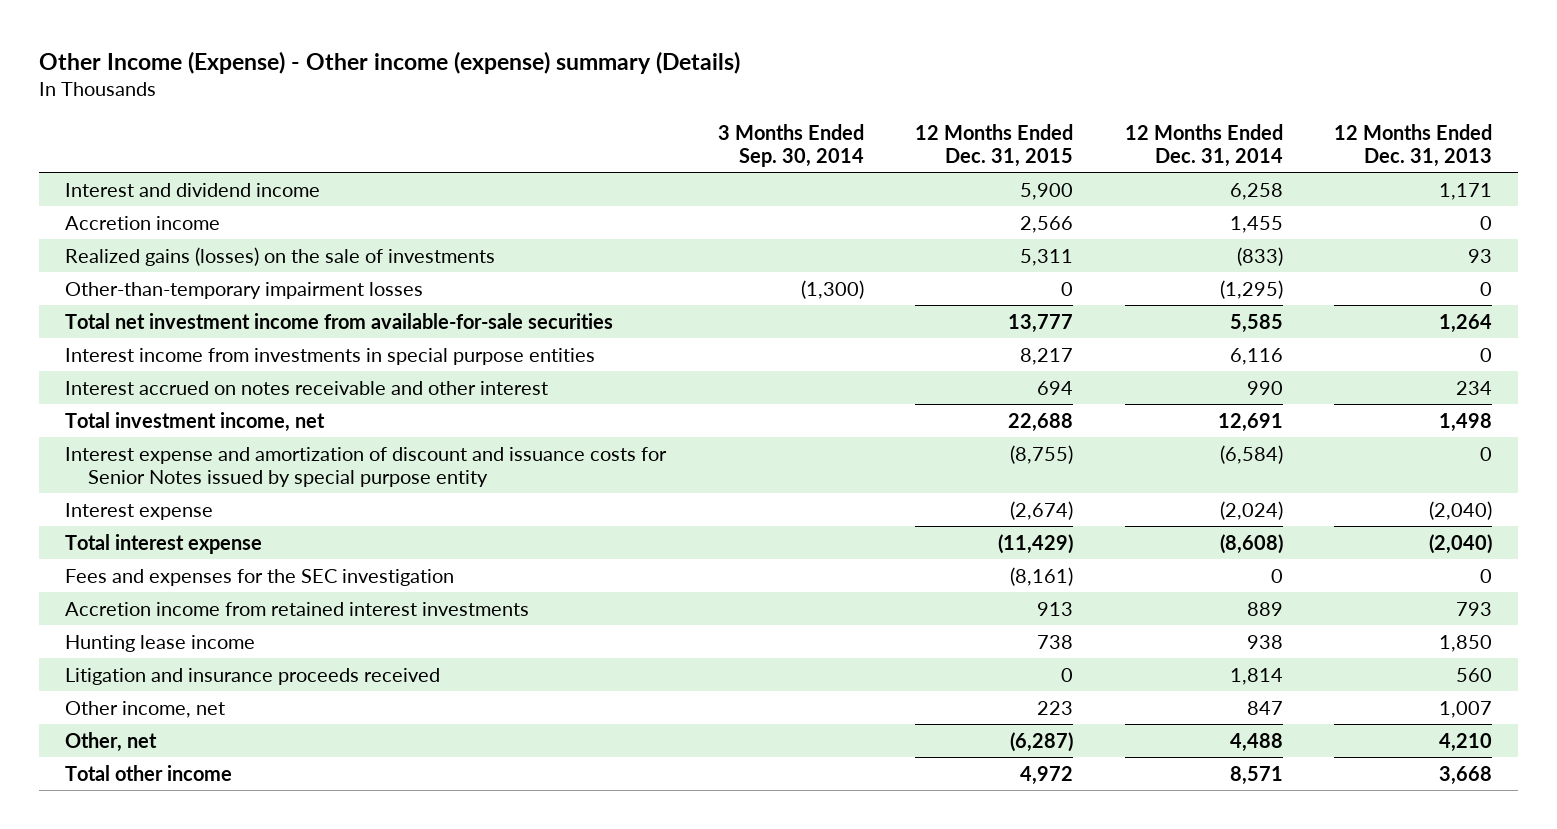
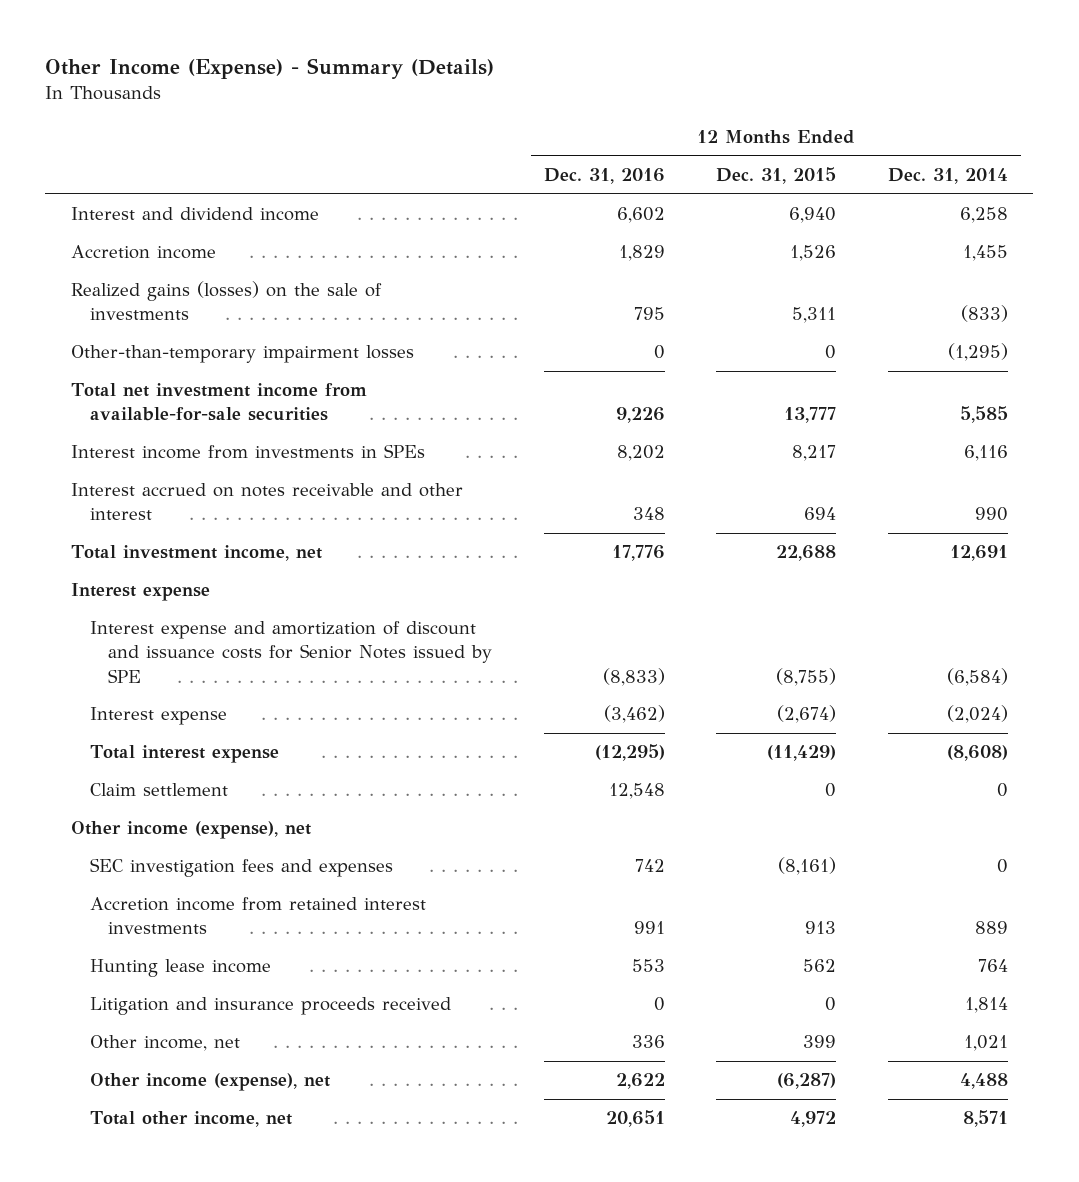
[39,50,741,74] Other Income (Expense) - Other income (expense) summary (Details) -> [45,57,495,79] Other Income (Expense) - Summary (Details)
[717,123,864,167] 3 Months Ended Sep. 30, 2014 -> none
[1334,123,1493,167] 12 Months Ended Dec. 31, 2013 -> none
none -> [543,168,665,185] Dec. 31, 2016
[1020,182,1074,200] 5,900 -> [789,207,837,224] 6,940
[1020,215,1074,233] 2,566 -> [790,245,837,262] 1,526
[65,347,596,365] Interest income from investments in special purpose entities -> [70,444,425,460] Interest income from investments in SPEs
none -> [70,583,210,602] Interest expense
[65,446,668,487] Interest expense and amortization of discount and issuance costs for Senior Notes issued by special purpose entity -> [89,621,493,683] Interest expense and amortization of discount and issuance costs for Senior Notes issued by SPE
none -> [89,783,228,797] Claim settlement
none -> [70,821,311,840] Other income (expense), net
[65,568,455,586] Fees and expenses for the SEC investigation -> [89,858,393,878] SEC investigation fees and expenses
[1037,634,1074,649] 738 -> [803,959,837,973] 562
[1246,634,1283,649] 938 -> [977,959,1008,973] 764
[1037,700,1074,715] 223 -> [803,1035,837,1049] 399
[1246,700,1283,715] 847 -> [963,1035,1008,1052] 1,021
[65,731,158,752] Other, net -> [89,1073,330,1092] Other income (expense), net
[65,764,233,781] Total other income -> [89,1111,292,1128] Total other income, net

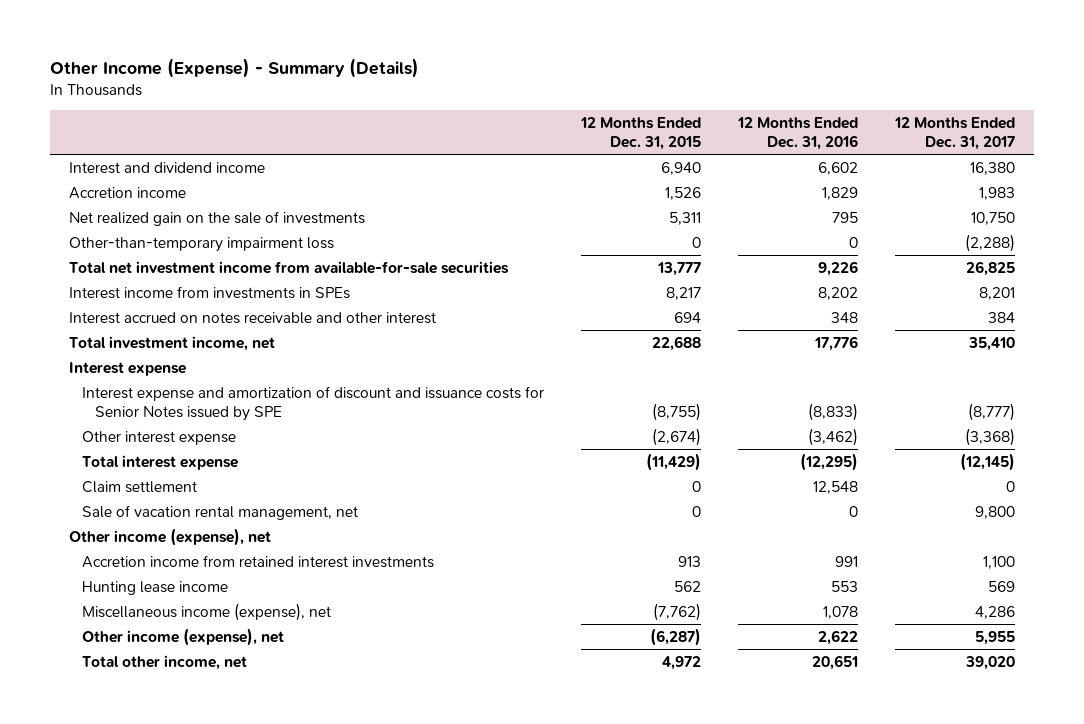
[887,168,1008,185] Dec. 31, 2014 -> none
none -> [894,117,1016,151] 12 Months Ended Dec. 31, 2017
[70,281,382,321] Realized gains (losses) on the sale of investments -> [68,210,365,226] Net realized gain on the sale of investments
[70,345,414,364] Other-than-temporary impairment losses -> [68,236,334,252] Other-than-temporary impairment loss
[89,707,227,726] Interest expense -> [81,430,236,445] Other interest expense
none -> [81,504,358,520] Sale of vacation rental management, net
[89,858,393,878] SEC investigation fees and expenses -> none
[89,997,451,1016] Litigation and insurance proceeds received -> none
[89,1035,240,1052] Other income, net -> [81,602,331,621] Miscellaneous income (expense), net
[631,1035,665,1049] 336 -> [823,605,859,619] 1,078
[803,1035,837,1049] 399 -> [653,602,702,621] (7,762)

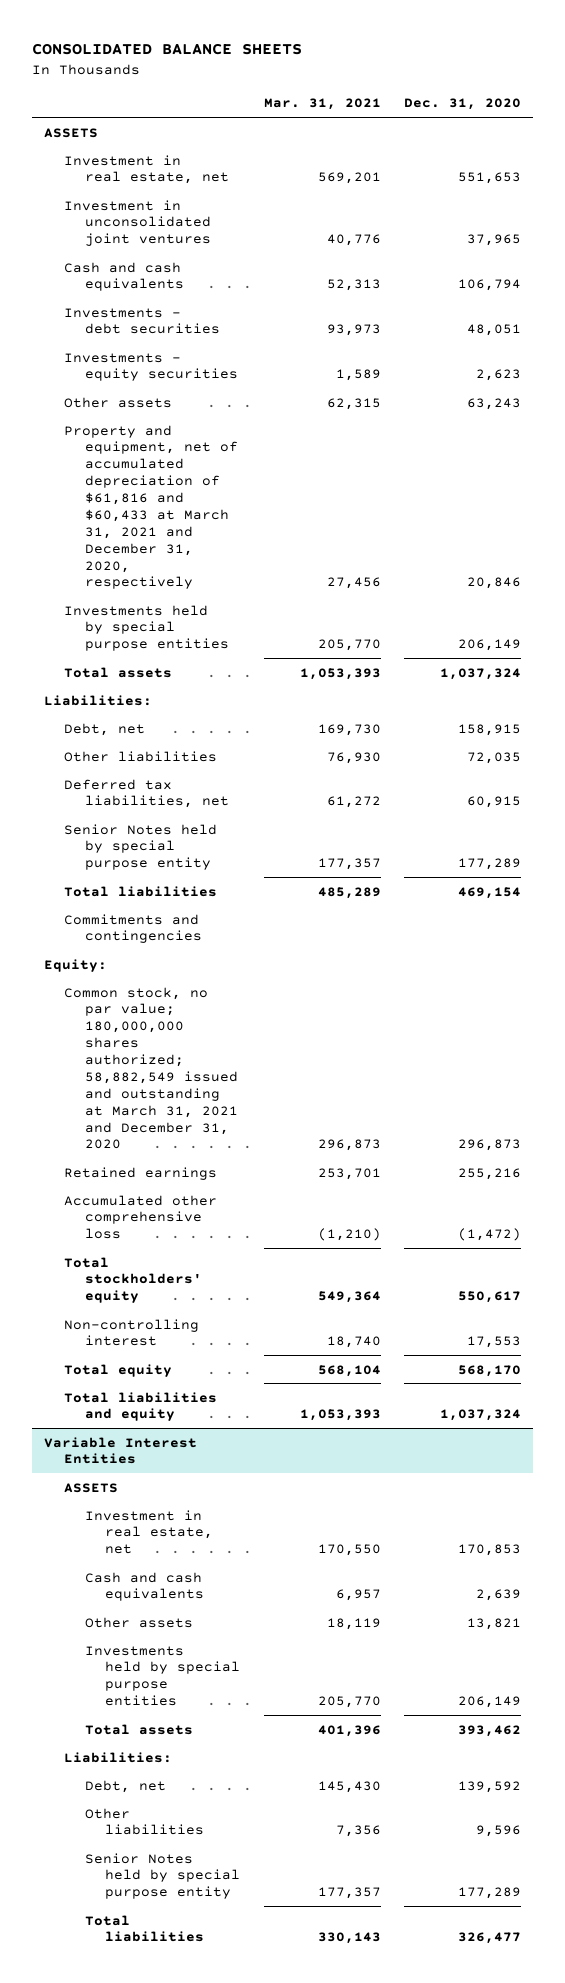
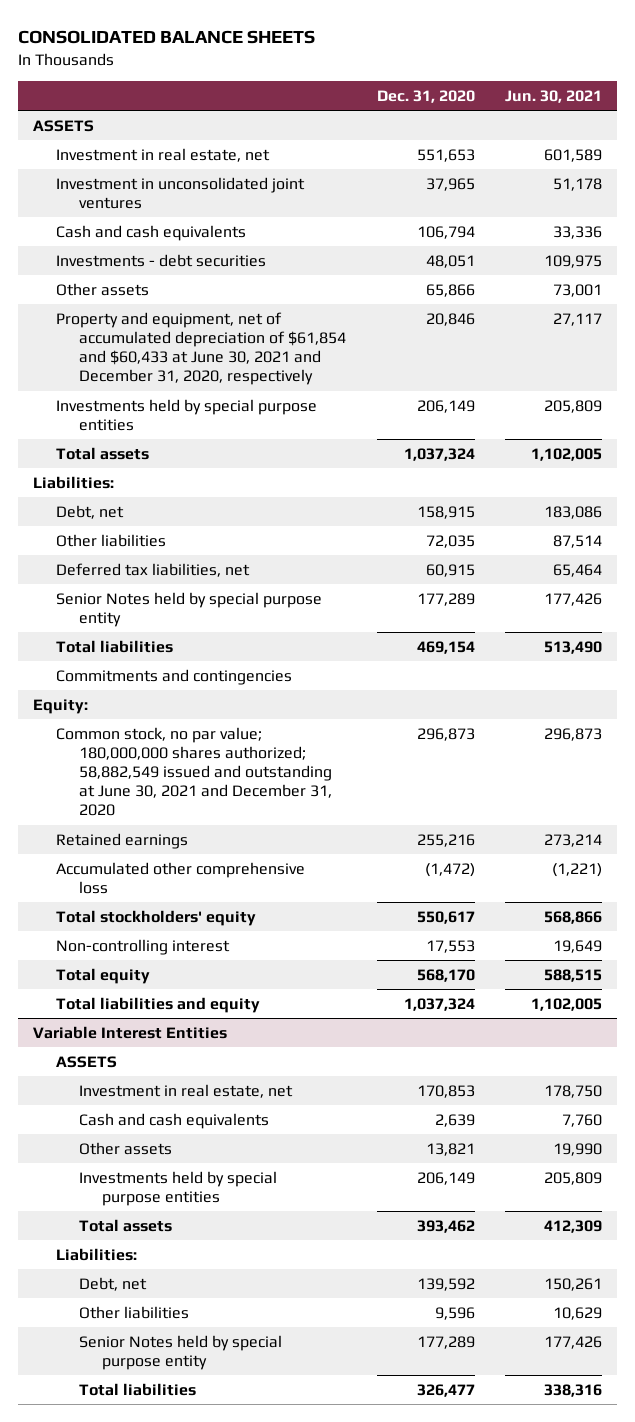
[263,98,381,111] Mar. 31, 2021 -> none
none -> [504,89,602,103] Jun. 30, 2021
[64,352,238,382] Investments - equity securities -> none
[467,397,522,410] 63,243 -> [425,283,475,297] 65,866
[64,424,238,590] Property and equipment, net of accumulated depreciation of $61,816 and $60,433 at March 31, 2021 and December 31, 2020, respectively -> [56,311,347,386] Property and equipment, net of accumulated depreciation of $61,854 and $60,433 at June 30, 2021 and December 31, 2020, respectively
[64,986,238,1150] Common stock, no par value; 180,000,000 shares authorized; 58,882,549 issued and outstanding at March 31, 2021 and December 31, 2020 -> [56,726,333,817] Common stock, no par value; 180,000,000 shares authorized; 58,882,549 issued and outstanding at June 30, 2021 and December 31, 2020

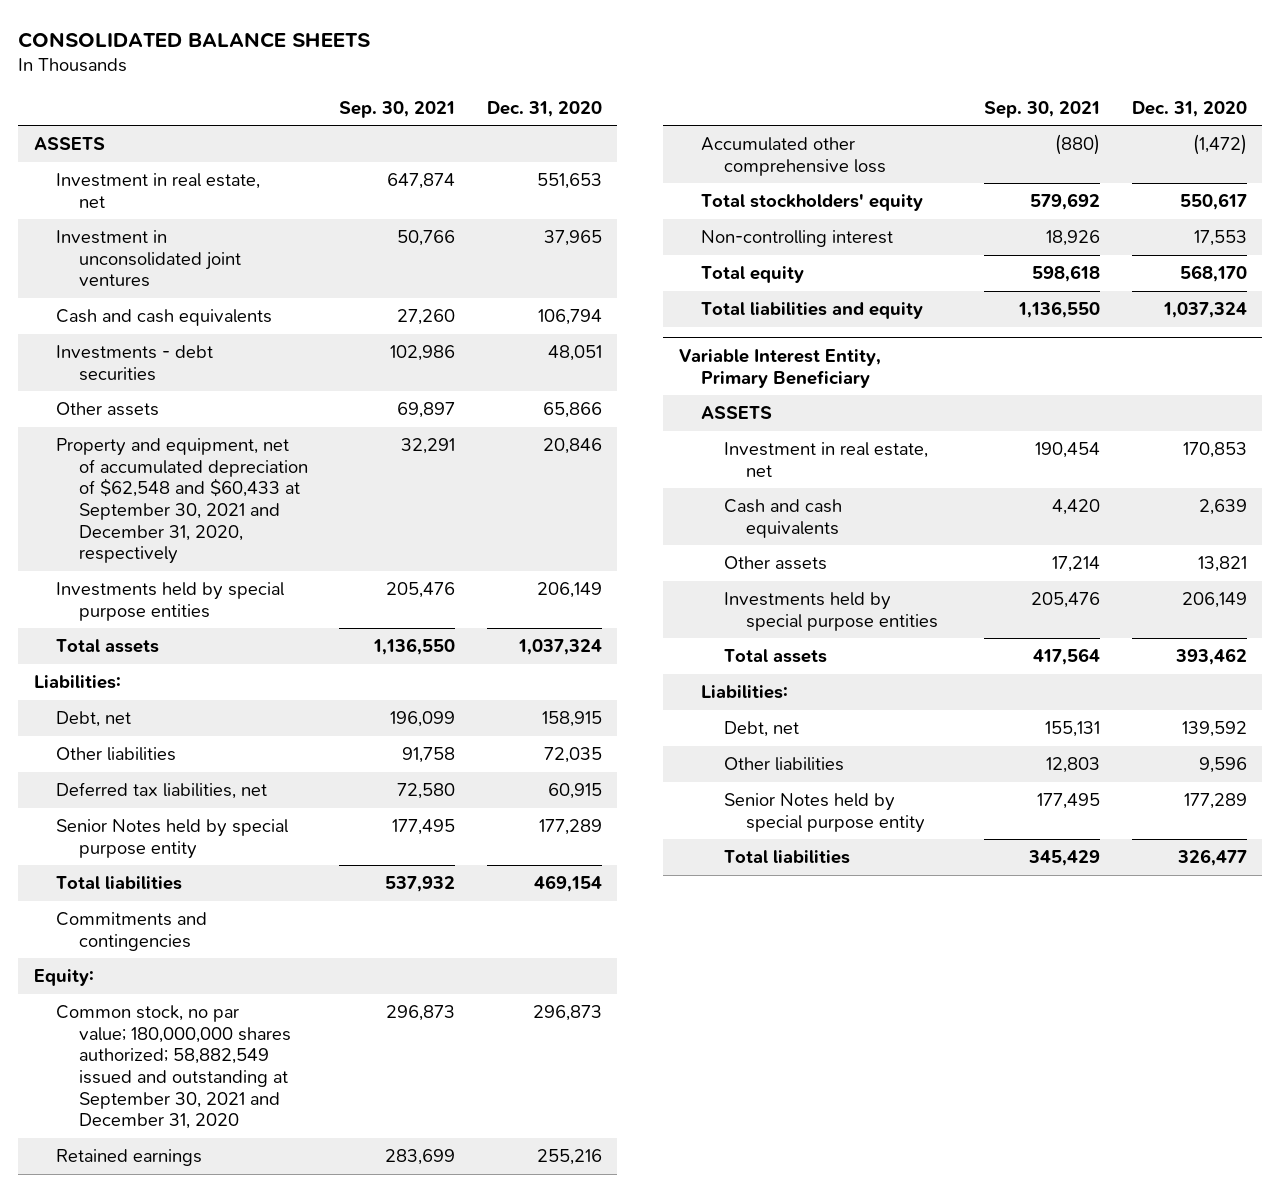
[504,89,602,103] Jun. 30, 2021 -> none
none -> [339,100,456,118] Sep. 30, 2021
[56,311,347,386] Property and equipment, net of accumulated depreciation of $61,854 and $60,433 at June 30, 2021 and December 31, 2020, respectively -> [56,438,308,565] Property and equipment, net of accumulated depreciation of $62,548 and $60,433 at September 30, 2021 and December 31, 2020, respectively
[56,726,333,817] Common stock, no par value; 180,000,000 shares authorized; 58,882,549 issued and outstanding at June 30, 2021 and December 31, 2020 -> [56,1005,291,1130] Common stock, no par value; 180,000,000 shares authorized; 58,882,549 issued and outstanding at September 30, 2021 and December 31, 2020
[33,1025,228,1039] Variable Interest Entities -> [678,348,881,388] Variable Interest Entity, Primary Beneficiary

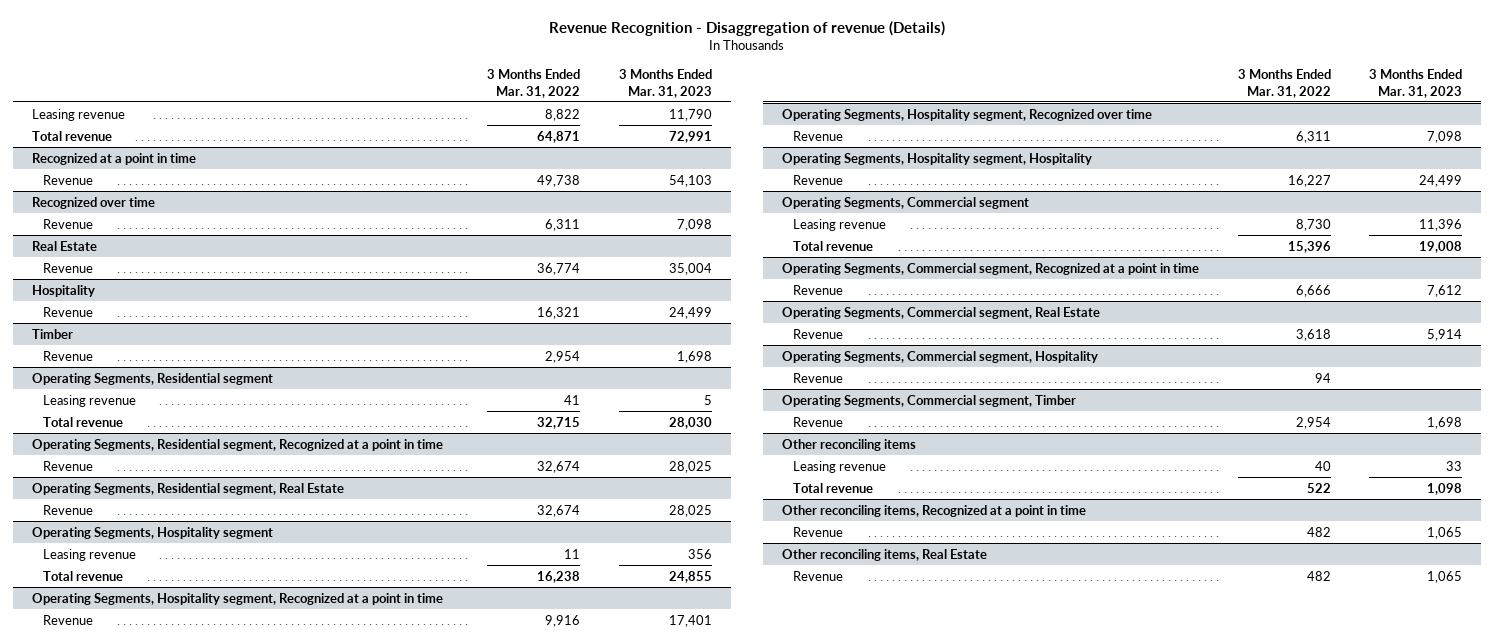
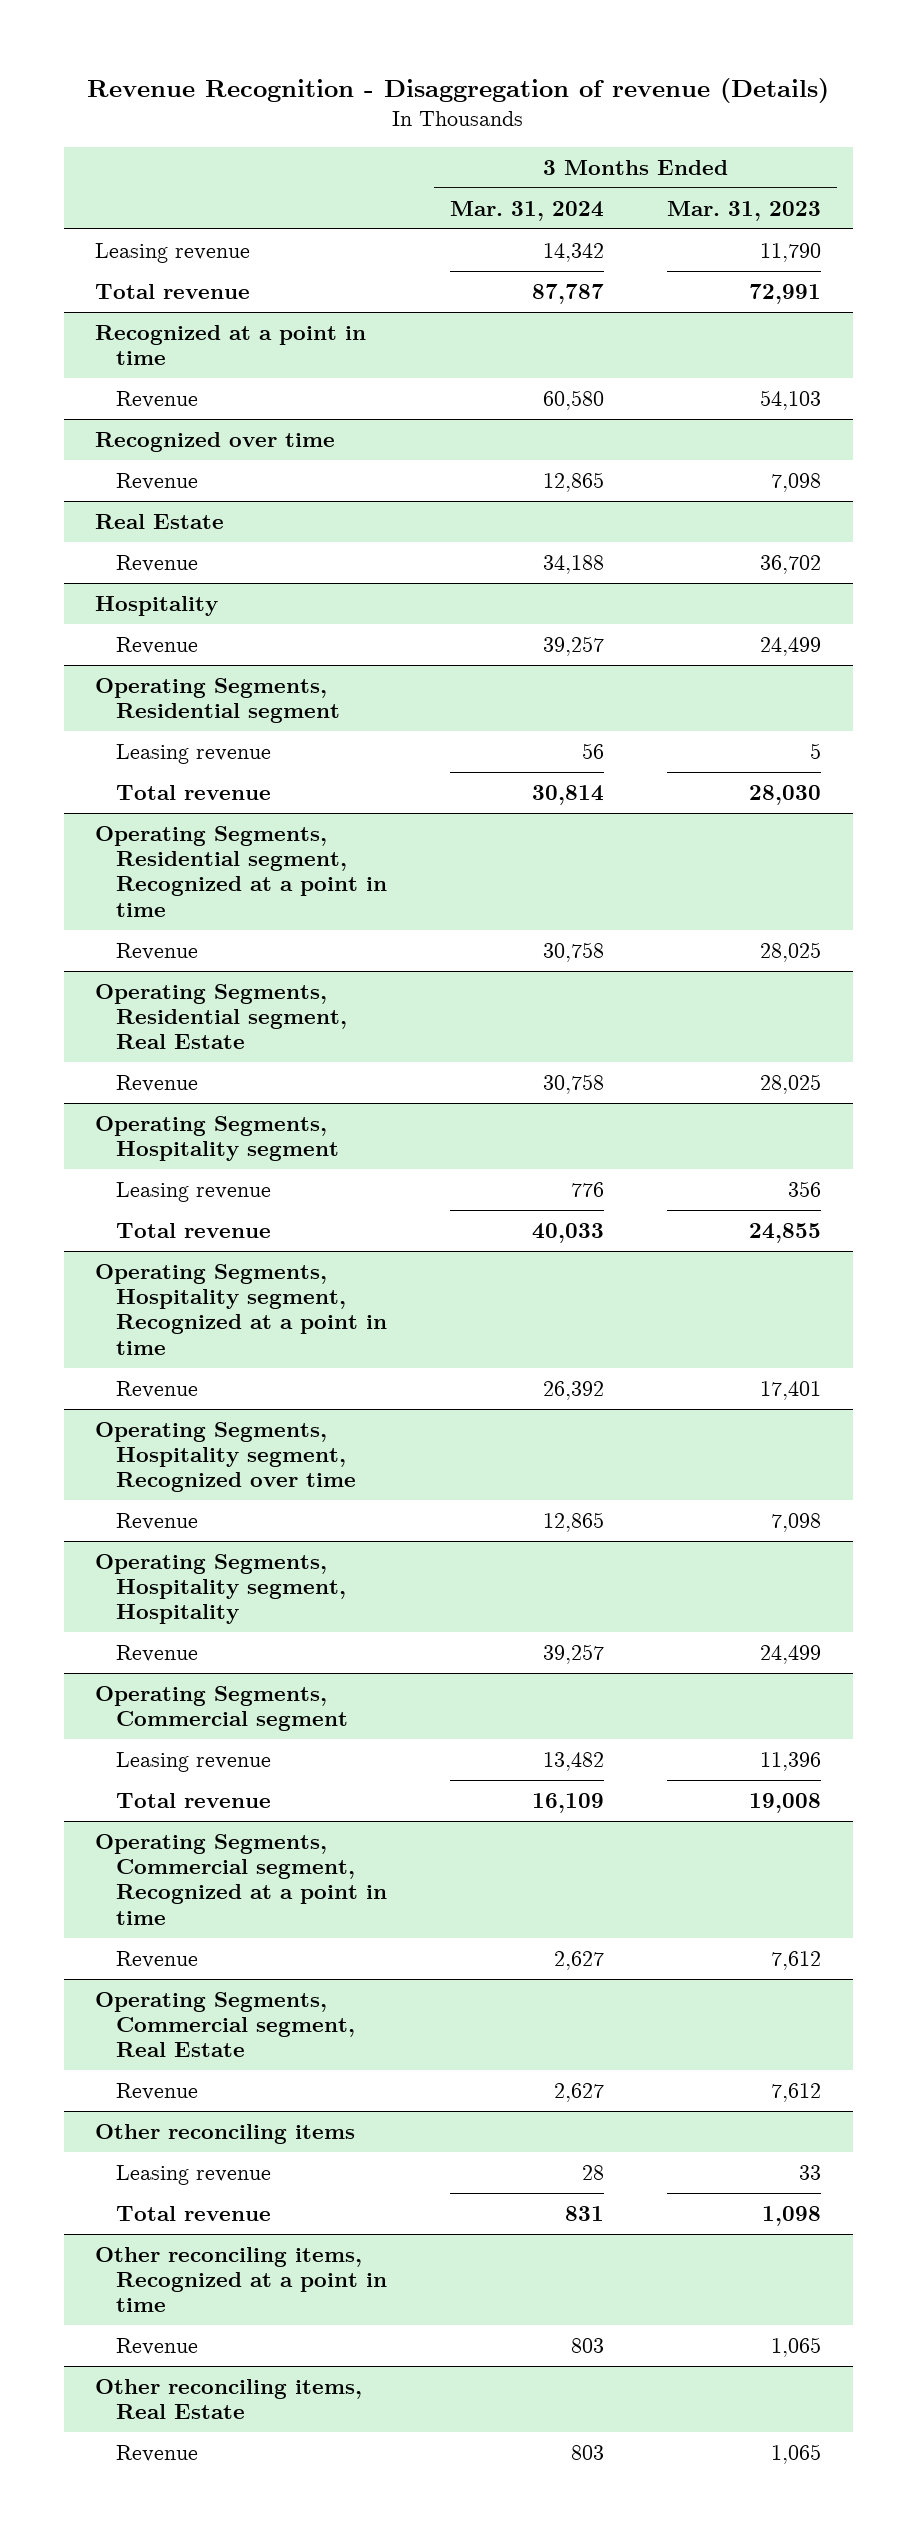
[487,68,581,98] 3 Months Ended Mar. 31, 2022 -> none
none -> [449,200,604,221] Mar. 31, 2024
[668,262,712,275] 35,004 -> [760,554,822,574] 36,702
[31,328,73,339] Timber -> none
[42,350,93,361] Revenue -> none
[782,350,1099,363] Operating Segments, Commercial segment, Hospitality -> none
[793,372,844,383] Revenue -> none
[782,394,1077,407] Operating Segments, Commercial segment, Timber -> none
[793,416,844,427] Revenue -> none
[1427,328,1463,341] 5,914 -> [771,2082,822,2102] 7,612

